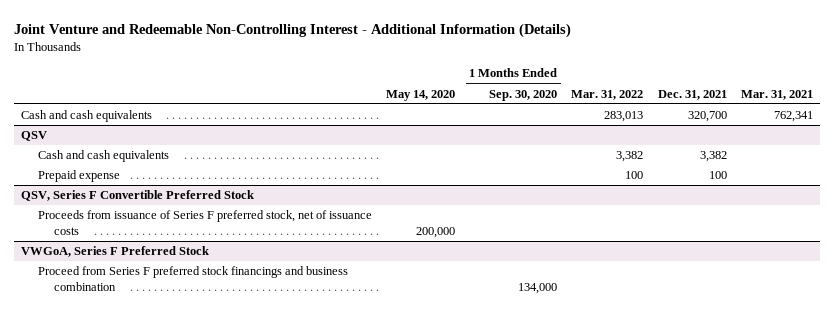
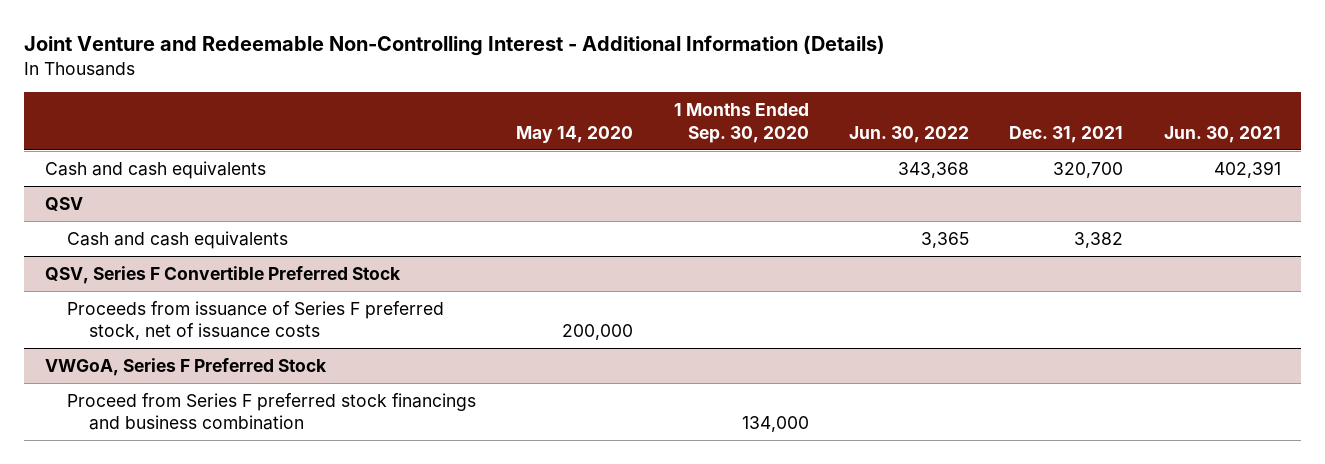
[571,89,644,100] Mar. 31, 2022 -> none
[740,89,813,100] Mar. 31, 2021 -> none
none -> [849,125,970,143] Jun. 30, 2022
none -> [1163,125,1281,143] Jun. 30, 2021
[37,170,120,183] Prepaid expense -> none

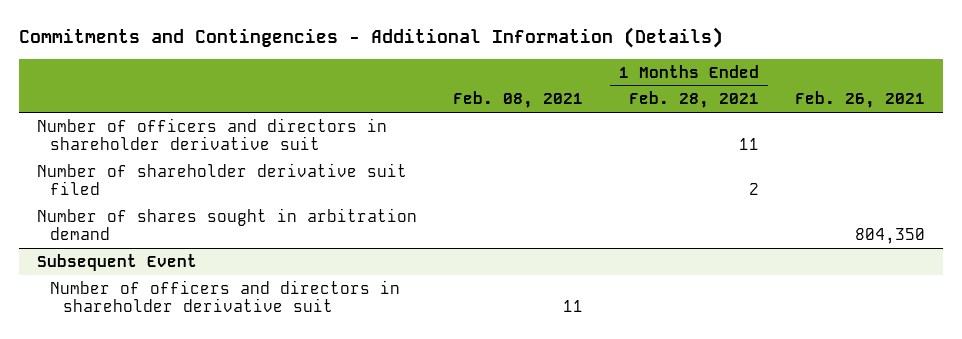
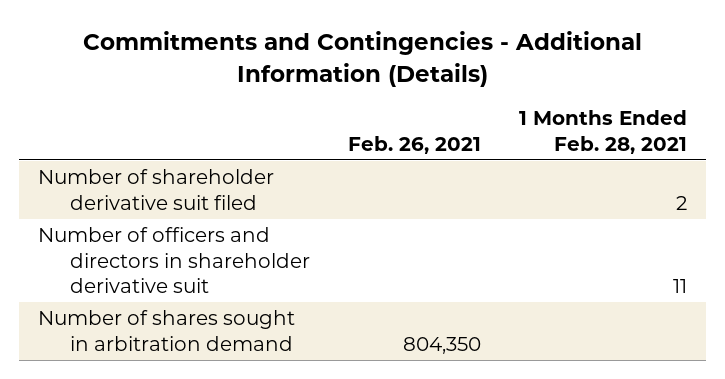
[453,91,584,109] Feb. 08, 2021 -> none
[36,117,387,151] Number of officers and directors in shareholder derivative suit -> [38,227,310,294] Number of officers and directors in shareholder derivative suit
[36,253,197,271] Subsequent Event -> none
[50,279,401,313] Number of officers and directors in shareholder derivative suit -> none

